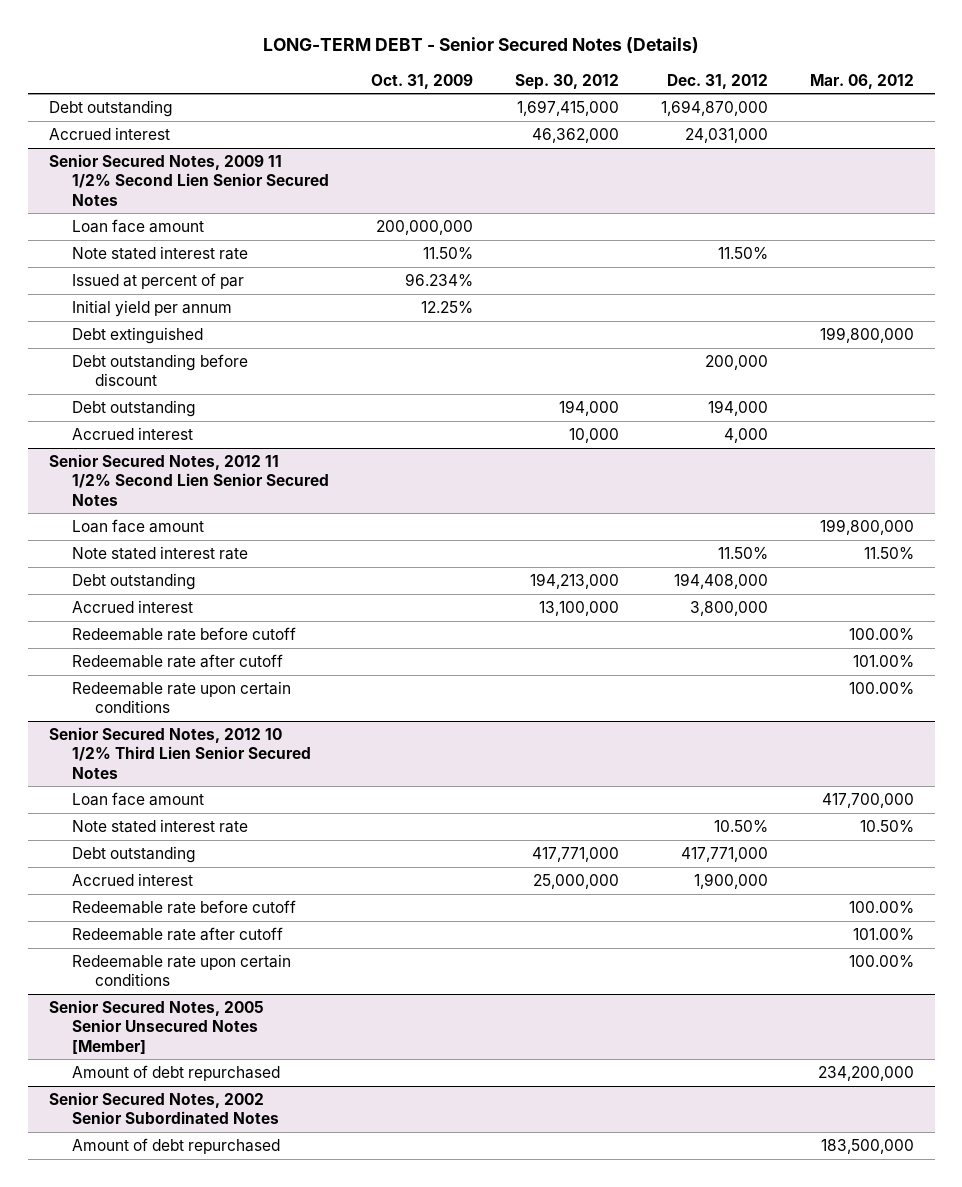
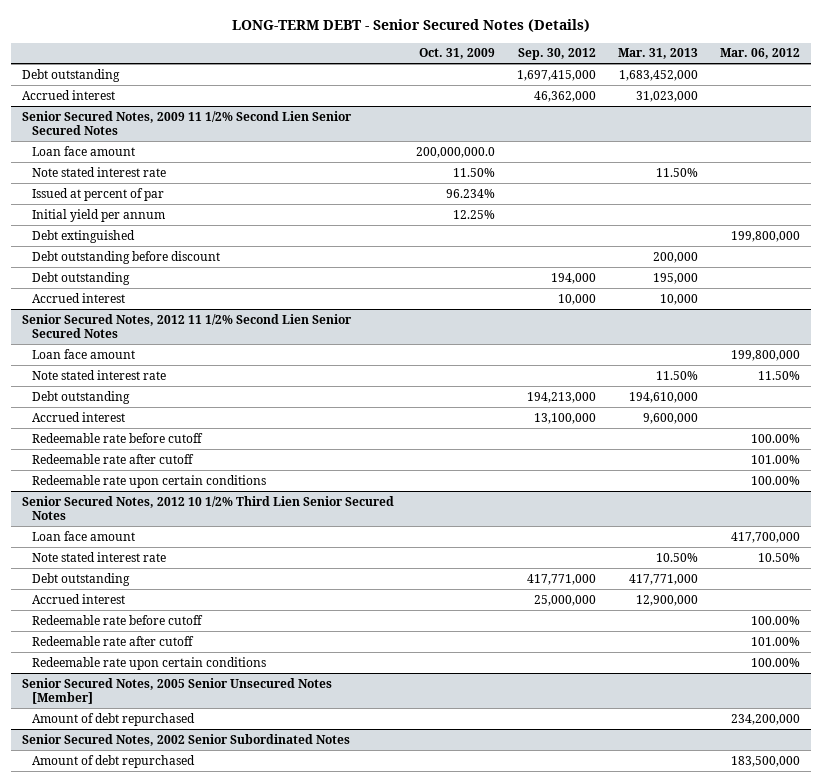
[666,73,768,89] Dec. 31, 2012 -> none
none -> [617,48,698,60] Mar. 31, 2013
[375,219,473,235] 200,000,000 -> [416,146,496,158] 200,000,000.0

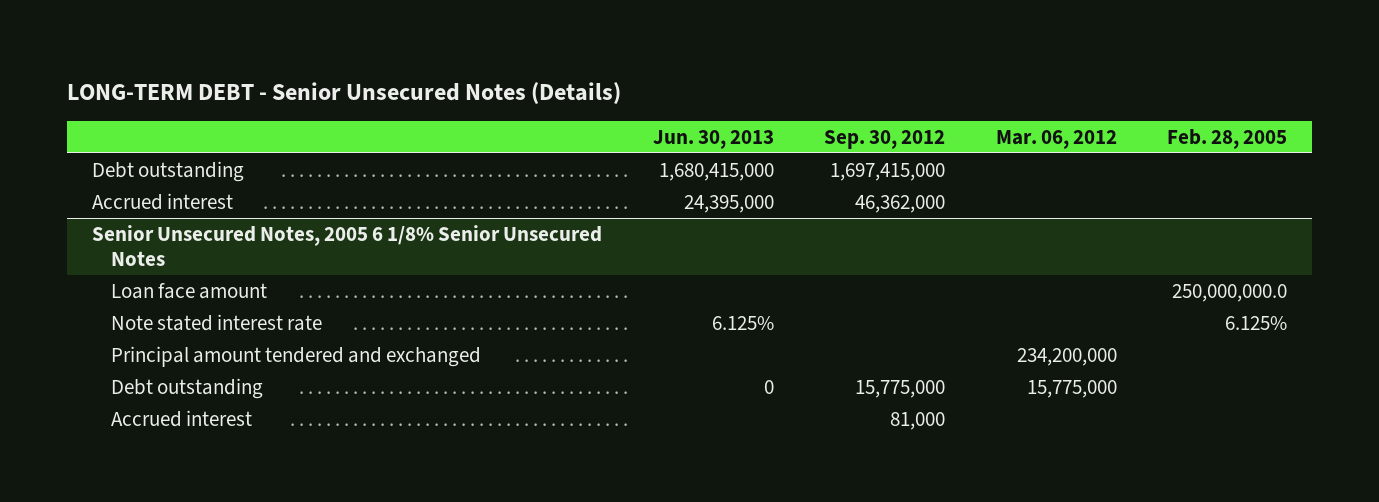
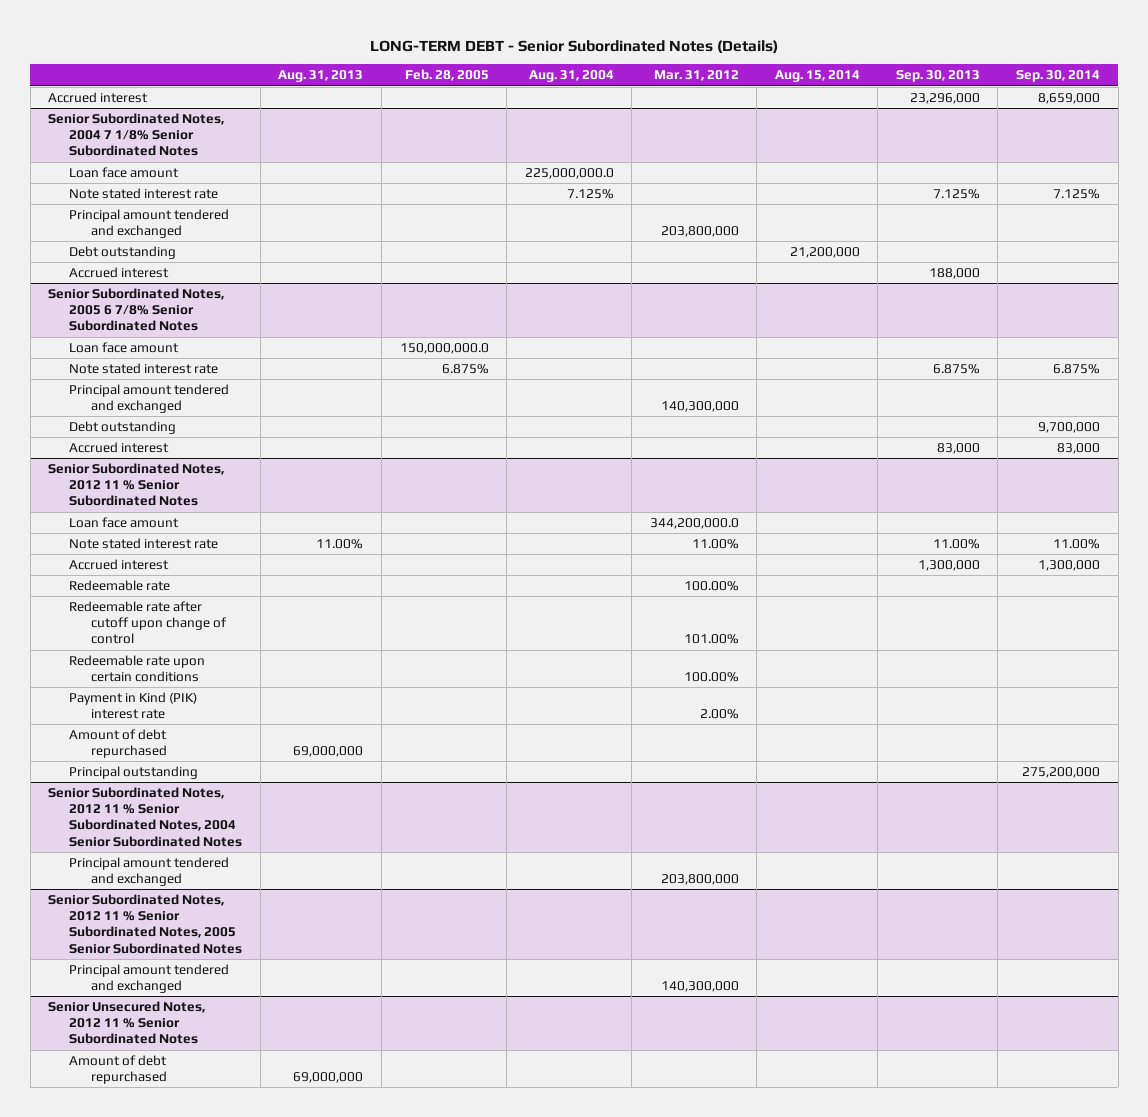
[67,81,622,104] LONG-TERM DEBT - Senior Unsecured Notes (Details) -> [370,39,779,53] LONG-TERM DEBT - Senior Subordinated Notes (Details)
[652,129,774,149] Jun. 30, 2013 -> none
[824,129,946,149] Sep. 30, 2012 -> none
[995,129,1117,149] Mar. 06, 2012 -> none
none -> [278,70,364,83] Aug. 31, 2013
none -> [528,70,614,83] Aug. 31, 2004
none -> [653,70,739,82] Mar. 31, 2012
none -> [774,70,860,83] Aug. 15, 2014
none -> [895,70,980,83] Sep. 30, 2013
none -> [1016,70,1101,83] Sep. 30, 2014
[92,160,245,182] Debt outstanding -> none
none -> [48,112,225,157] Senior Subordinated Notes, 2004 7 1/8% Senior Subordinated Notes
none -> [69,166,180,178] Loan face amount
none -> [69,187,219,199] Note stated interest rate
none -> [69,208,230,239] Principal amount tendered and exchanged
none -> [69,245,177,259] Debt outstanding
none -> [69,266,170,278] Accrued interest
[92,224,603,266] Senior Unsecured Notes, 2005 6 1/8% Senior Unsecured Notes -> [48,287,225,332] Senior Subordinated Notes, 2005 6 7/8% Senior Subordinated Notes
[1172,283,1288,302] 250,000,000.0 -> [399,342,489,354] 150,000,000.0
[1225,315,1288,330] 6.125% -> [441,363,489,374] 6.875%
none -> [48,462,225,507] Senior Subordinated Notes, 2012 11 % Senior Subordinated Notes
none -> [69,516,180,528] Loan face amount
none -> [69,537,219,549] Note stated interest rate
none -> [69,558,170,570] Accrued interest
none -> [69,579,171,591] Redeemable rate
none -> [69,600,227,645] Redeemable rate after cutoff upon change of control
none -> [69,654,206,683] Redeemable rate upon certain conditions
none -> [69,691,198,720] Payment in Kind (PIK) interest rate
none -> [69,728,168,759] Amount of debt repurchased
none -> [69,765,199,779] Principal outstanding
none -> [48,786,243,847] Senior Subordinated Notes, 2012 11 % Senior Subordinated Notes, 2004 Senior Subordinated Notes
none -> [69,856,230,887] Principal amount tendered and exchanged
none -> [48,893,243,954] Senior Subordinated Notes, 2012 11 % Senior Subordinated Notes, 2005 Senior Subordinated Notes
none -> [69,963,230,994] Principal amount tendered and exchanged
none -> [48,1000,206,1045] Senior Unsecured Notes, 2012 11 % Senior Subordinated Notes
none -> [69,1054,168,1085] Amount of debt repurchased

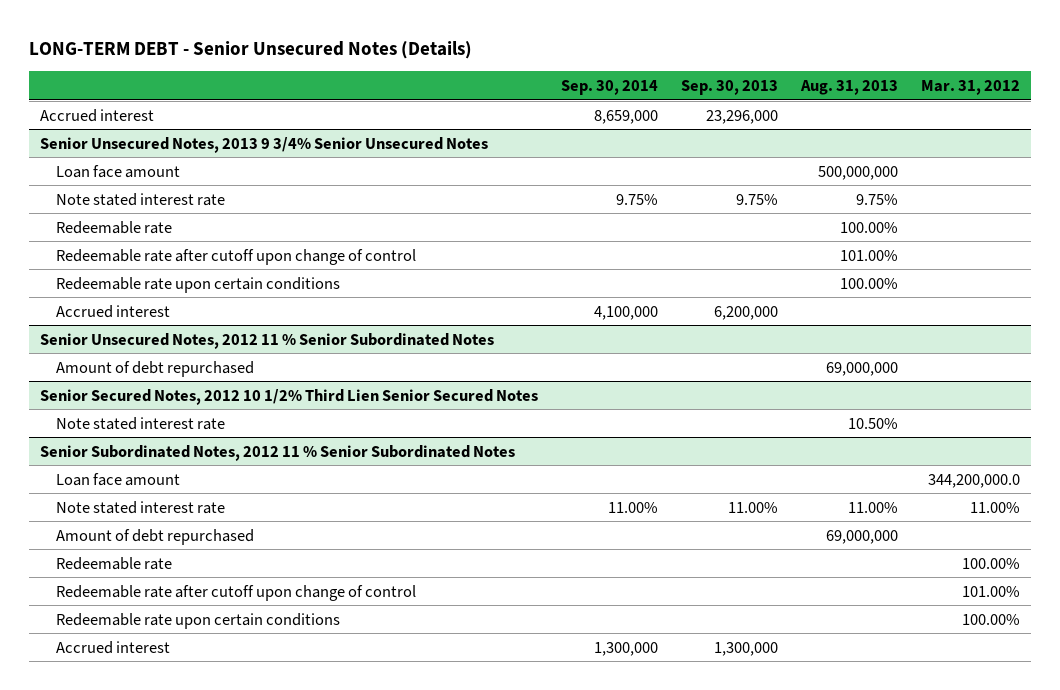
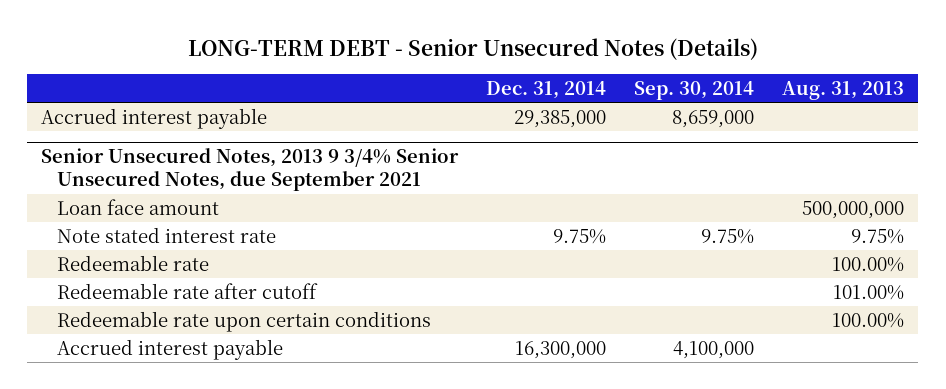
[680,80,778,96] Sep. 30, 2013 -> none
[920,80,1020,96] Mar. 31, 2012 -> none
none -> [486,81,607,100] Dec. 31, 2014
[40,108,155,122] Accrued interest -> [41,107,268,129] Accrued interest payable
[40,136,489,153] Senior Unsecured Notes, 2013 9 3/4% Senior Unsecured Notes -> [41,148,460,192] Senior Unsecured Notes, 2013 9 3/4% Senior Unsecured Notes, due September 2021
[55,248,416,265] Redeemable rate after cutoff upon change of control -> [57,282,319,299] Redeemable rate after cutoff
[40,332,495,349] Senior Unsecured Notes, 2012 11 % Senior Subordinated Notes -> none
[55,360,254,377] Amount of debt repurchased -> none
[40,388,539,405] Senior Secured Notes, 2012 10 1/2% Third Lien Senior Secured Notes -> none
[55,416,225,430] Note stated interest rate -> none
[40,444,516,461] Senior Subordinated Notes, 2012 11 % Senior Subordinated Notes -> none
[55,472,180,486] Loan face amount -> none
[55,500,225,514] Note stated interest rate -> none
[55,528,254,545] Amount of debt repurchased -> none
[55,556,172,570] Redeemable rate -> none
[55,584,416,601] Redeemable rate after cutoff upon change of control -> none
[55,612,340,629] Redeemable rate upon certain conditions -> none
[55,640,170,654] Accrued interest -> none
[55,304,170,318] Accrued interest -> [57,338,284,360] Accrued interest payable

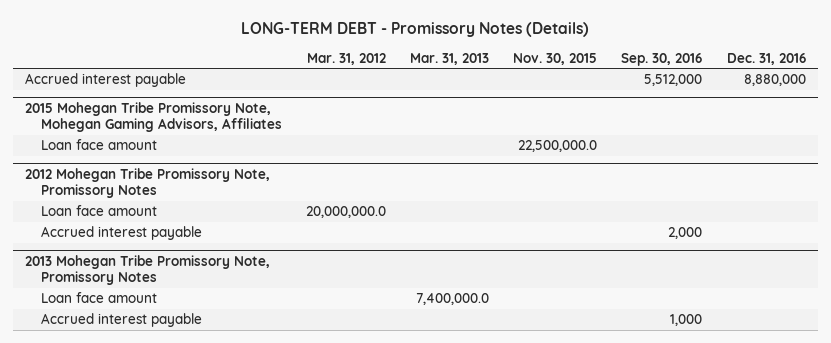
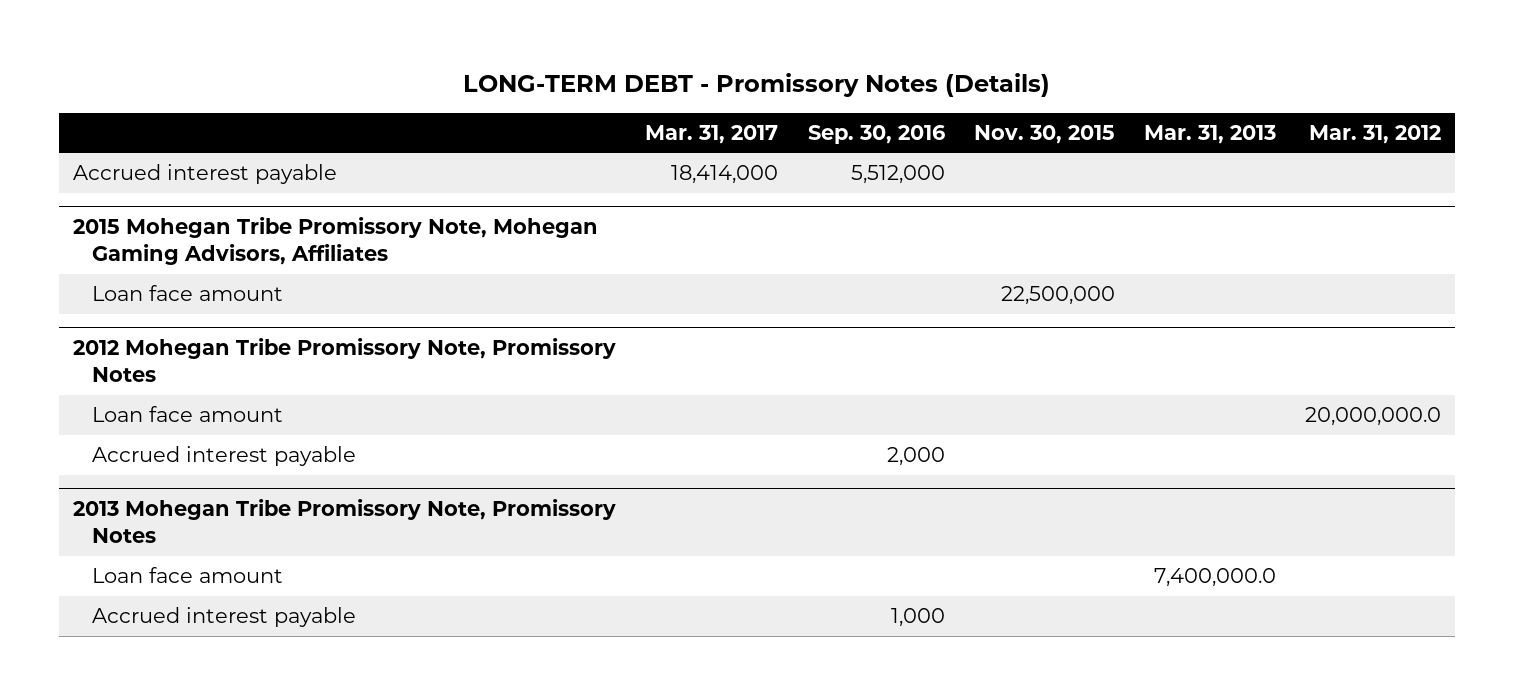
[726,52,806,65] Dec. 31, 2016 -> none
none -> [645,124,779,144] Mar. 31, 2017
[518,140,598,153] 22,500,000.0 -> [1000,286,1115,306] 22,500,000

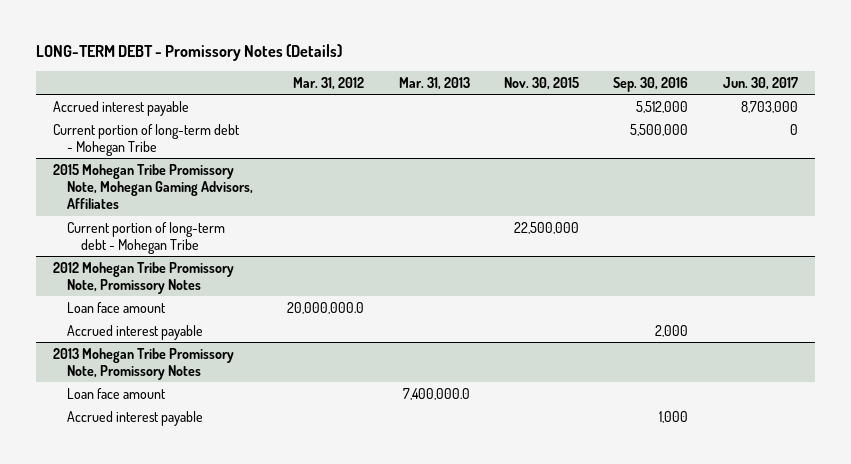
[645,124,779,144] Mar. 31, 2017 -> none
none -> [722,76,798,90] Jun. 30, 2017
none -> [52,123,240,156] Current portion of long-term debt - Mohegan Tribe
[92,285,284,302] Loan face amount -> [66,221,225,254] Current portion of long-term debt - Mohegan Tribe

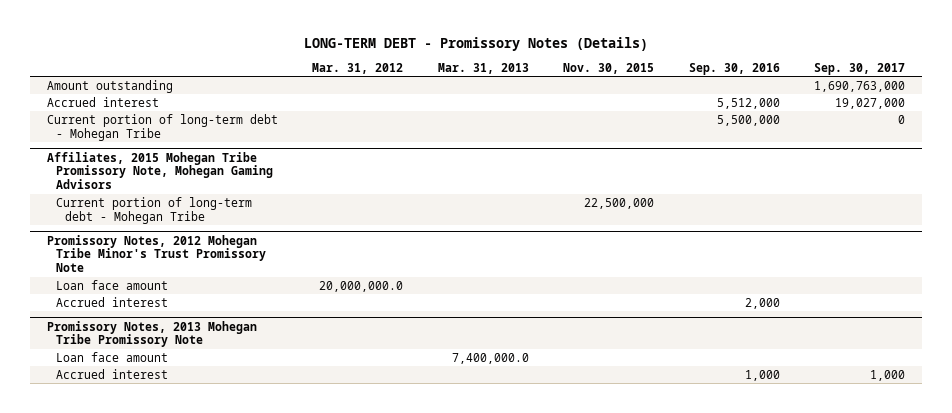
[722,76,798,90] Jun. 30, 2017 -> none
none -> [813,63,905,76] Sep. 30, 2017
none -> [46,79,173,93] Amount outstanding
[52,100,189,116] Accrued interest payable -> [46,96,159,107] Accrued interest
[52,163,253,210] 2015 Mohegan Tribe Promissory Note, Mohegan Gaming Advisors, Affiliates -> [46,151,273,190] Affiliates, 2015 Mohegan Tribe Promissory Note, Mohegan Gaming Advisors
[52,261,234,294] 2012 Mohegan Tribe Promissory Note, Promissory Notes -> [46,234,266,273] Promissory Notes, 2012 Mohegan Tribe Minor's Trust Promissory Note
[66,324,203,340] Accrued interest payable -> [55,296,168,307] Accrued interest
[52,347,234,380] 2013 Mohegan Tribe Promissory Note, Promissory Notes -> [46,320,257,348] Promissory Notes, 2013 Mohegan Tribe Promissory Note
[66,410,203,426] Accrued interest payable -> [55,368,168,379] Accrued interest

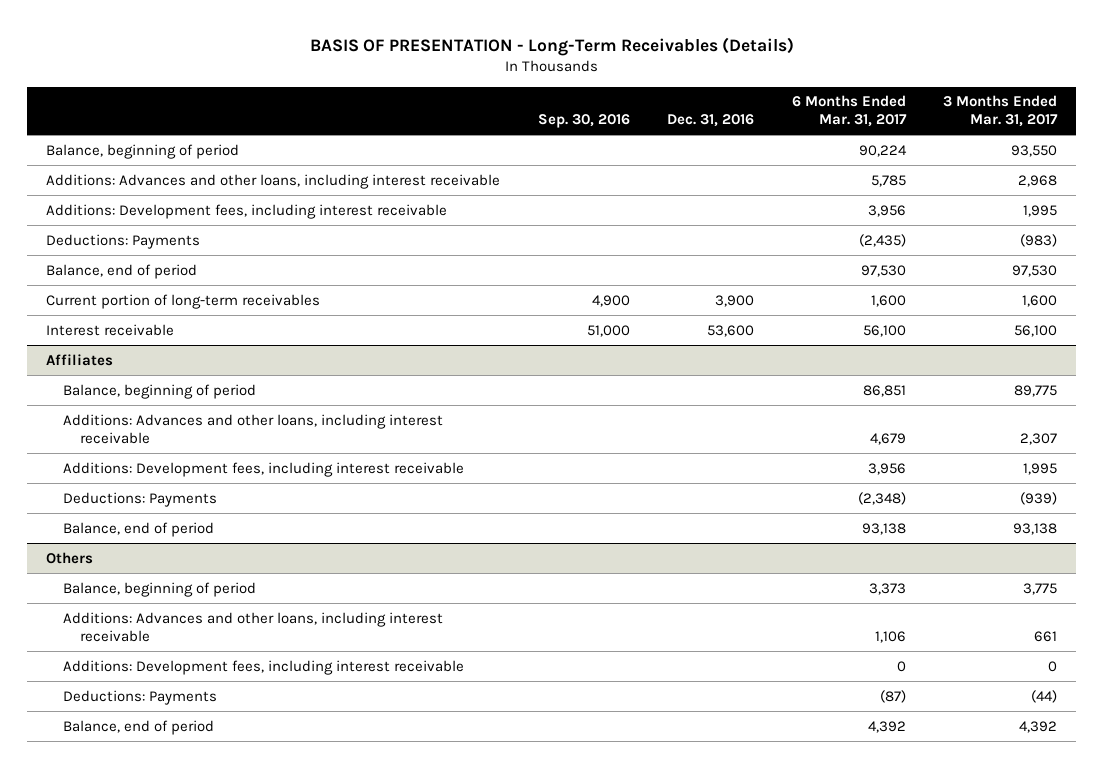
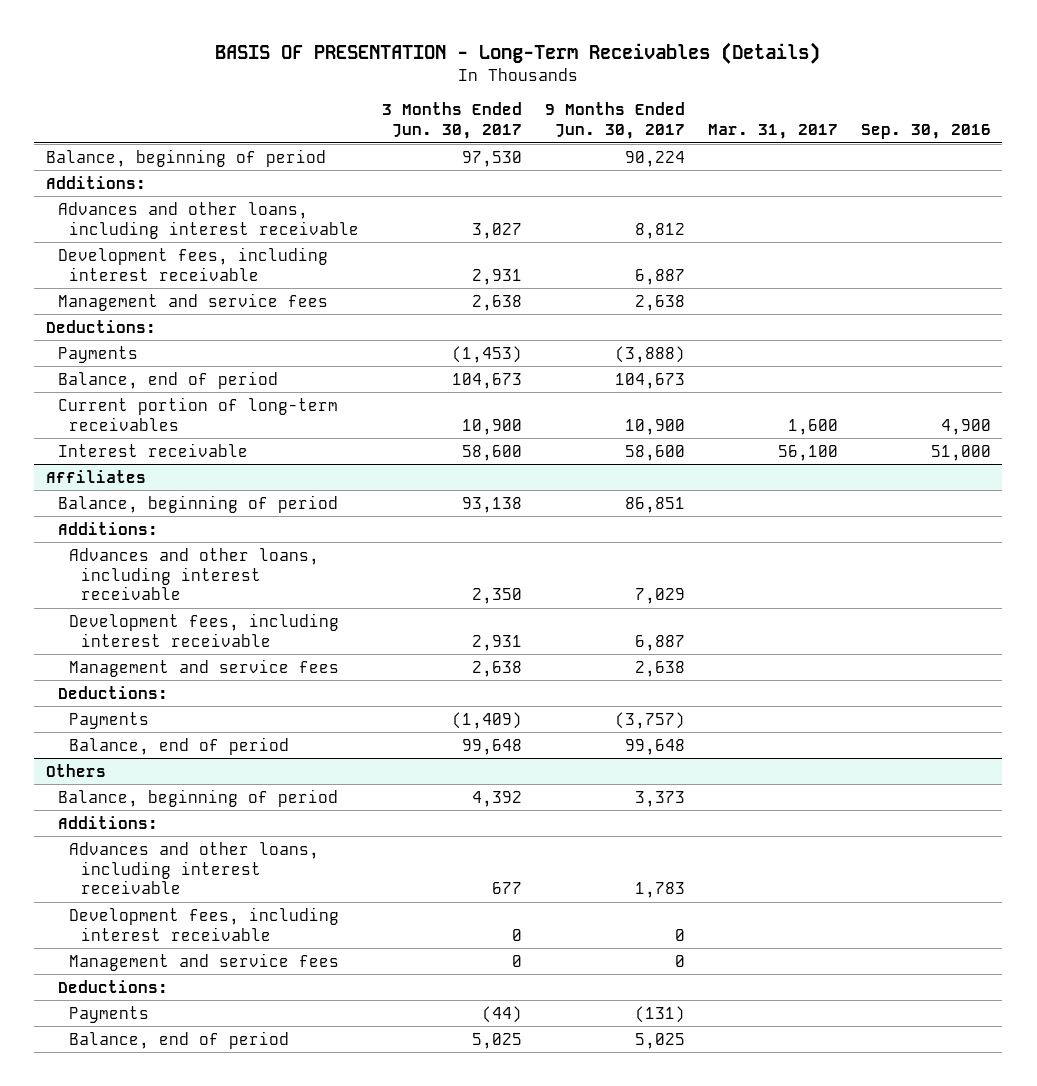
[667,114,755,128] Dec. 31, 2016 -> none
[791,95,907,128] 6 Months Ended Mar. 31, 2017 -> none
[943,95,1059,128] 3 Months Ended Mar. 31, 2017 -> none
none -> [382,102,523,140] 3 Months Ended Jun. 30, 2017
none -> [545,102,686,140] 9 Months Ended Jun. 30, 2017
none -> [707,124,838,140] Mar. 31, 2017
none -> [45,175,146,189] Additions:
[46,173,501,189] Additions: Advances and other loans, including interest receivable -> [57,201,360,239] Advances and other loans, including interest receivable
[46,203,448,219] Additions: Development fees, including interest receivable -> [57,246,328,281] Development fees, including interest receivable
none -> [57,292,328,311] Management and service fees
none -> [45,319,156,333] Deductions:
[46,233,201,249] Deductions: Payments -> [57,345,138,363] Payments
none -> [57,521,158,535] Additions:
[62,413,443,444] Additions: Advances and other loans, including interest receivable -> [69,547,320,601] Advances and other loans, including interest receivable
[62,461,464,477] Additions: Development fees, including interest receivable -> [69,612,340,647] Development fees, including interest receivable
none -> [69,658,340,677] Management and service fees
none -> [57,685,168,699] Deductions:
[62,491,217,507] Deductions: Payments -> [69,711,150,729] Payments
none -> [57,815,158,829] Additions:
[62,611,443,642] Additions: Advances and other loans, including interest receivable -> [69,841,320,895] Advances and other loans, including interest receivable
[62,659,464,675] Additions: Development fees, including interest receivable -> [69,906,340,941] Development fees, including interest receivable
none -> [69,952,340,971] Management and service fees
none -> [57,979,168,993] Deductions:
[62,689,217,705] Deductions: Payments -> [69,1005,150,1023] Payments

